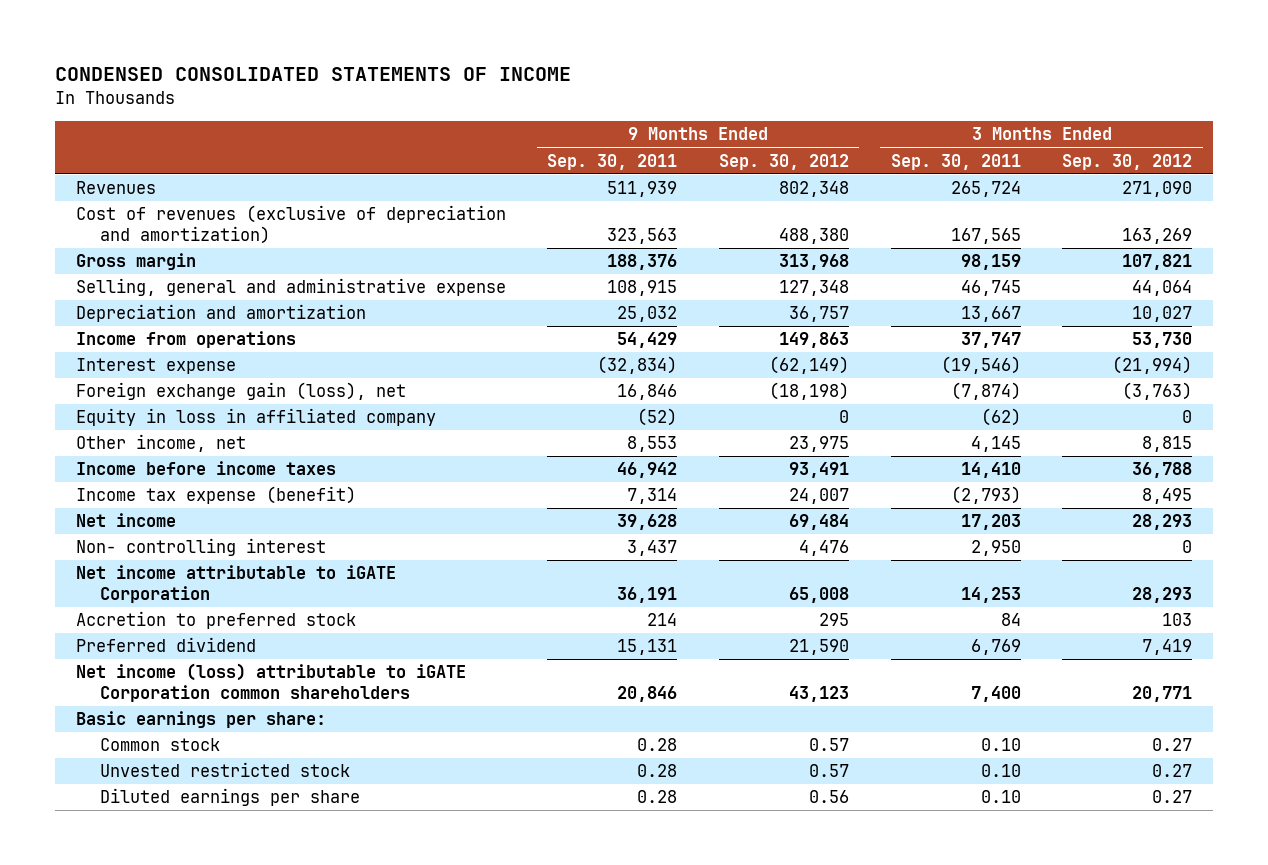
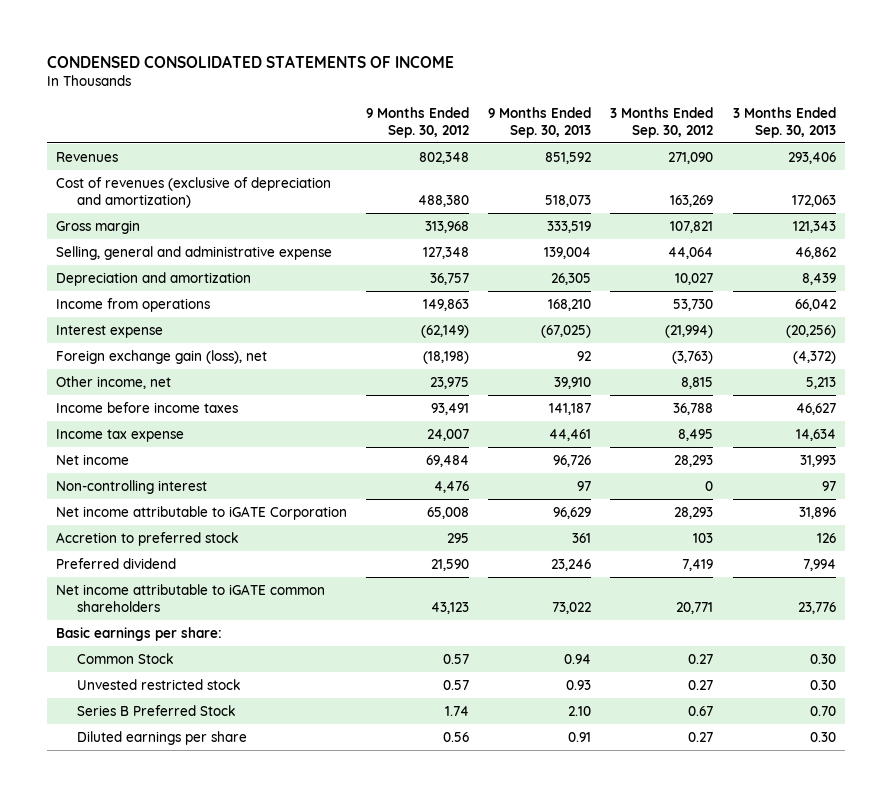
[547,153,678,170] Sep. 30, 2011 -> none
[890,153,1021,170] Sep. 30, 2011 -> none
none -> [488,107,592,138] 9 Months Ended Sep. 30, 2013
none -> [732,107,836,138] 3 Months Ended Sep. 30, 2013
[75,408,436,427] Equity in loss in affiliated company -> none
[75,486,356,505] Income tax expense (benefit) -> [56,429,185,443] Income tax expense
[75,538,326,557] Non- controlling interest -> [56,480,208,495] Non-controlling interest
[75,663,466,703] Net income (loss) attributable to iGATE Corporation common shareholders -> [56,584,326,612] Net income attributable to iGATE common shareholders
[100,738,221,752] Common stock -> [77,653,175,665] Common Stock
none -> [77,705,237,717] Series B Preferred Stock

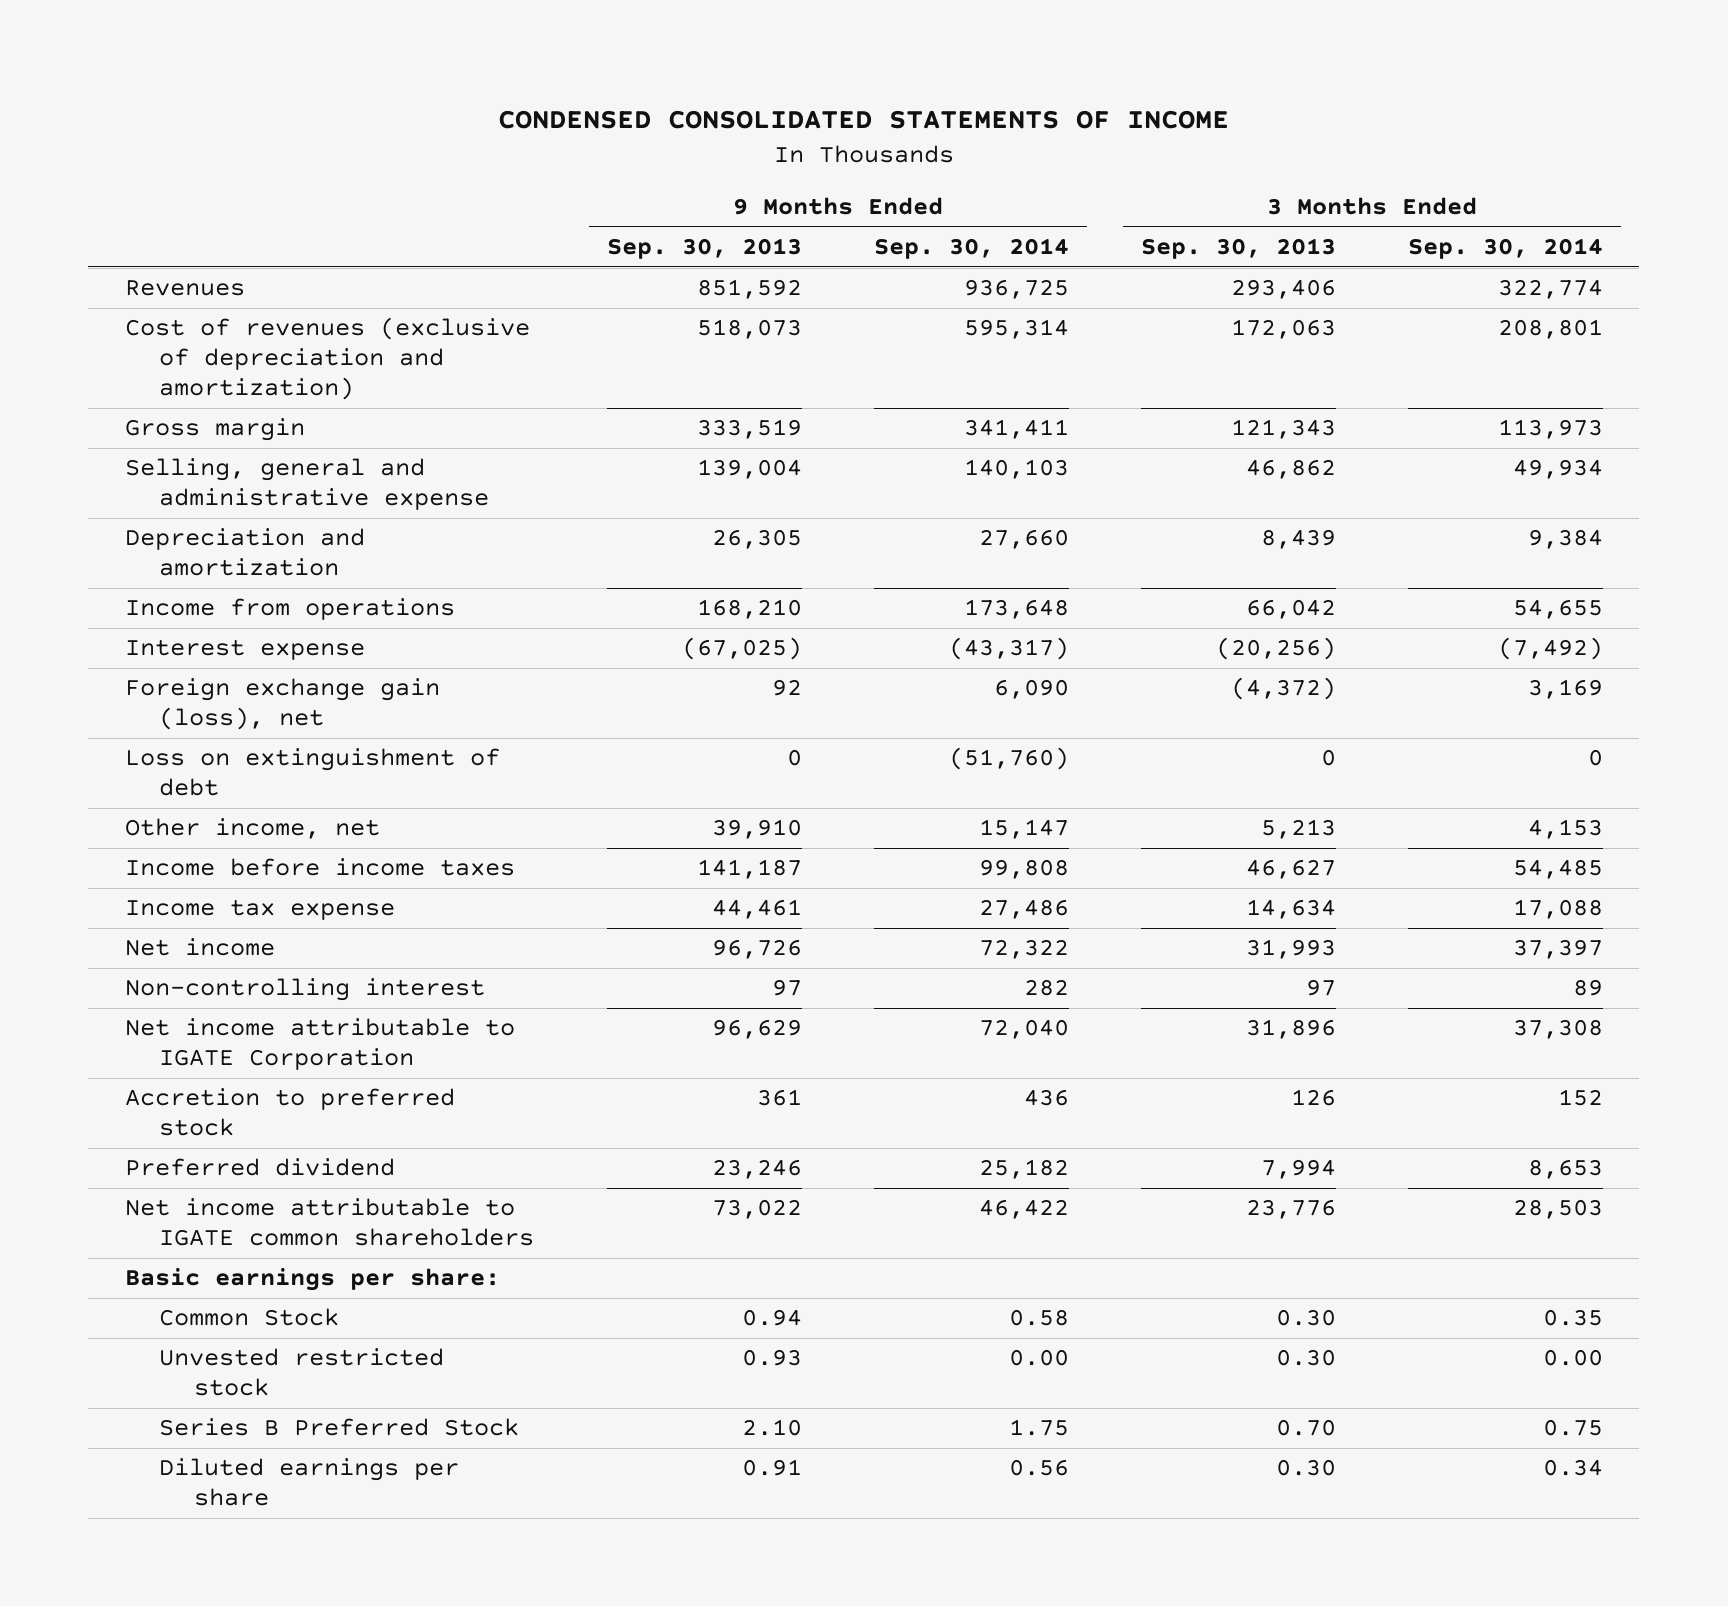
[366,107,470,138] 9 Months Ended Sep. 30, 2012 -> none
[610,107,714,138] 3 Months Ended Sep. 30, 2012 -> none
none -> [873,238,1069,260] Sep. 30, 2014
none -> [1408,238,1604,260] Sep. 30, 2014
none -> [124,748,500,797] Loss on extinguishment of debt
[56,506,348,521] Net income attributable to iGATE Corporation -> [124,1018,515,1071] Net income attributable to IGATE Corporation
[56,584,326,612] Net income attributable to iGATE common shareholders -> [124,1198,535,1247] Net income attributable to IGATE common shareholders

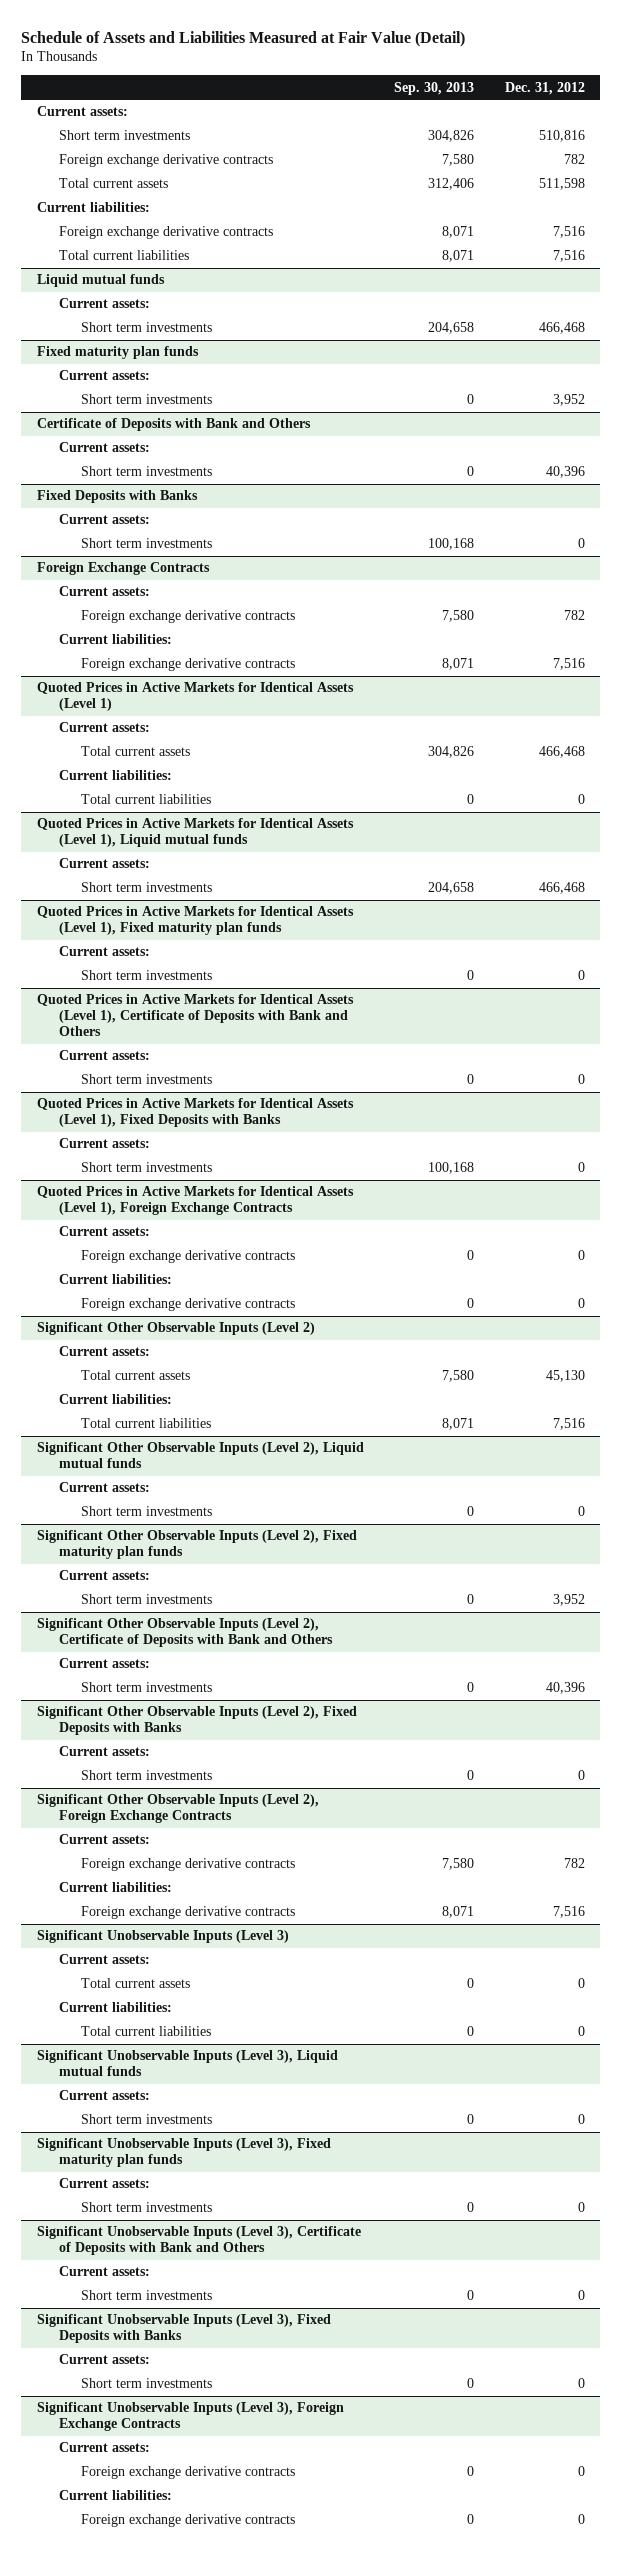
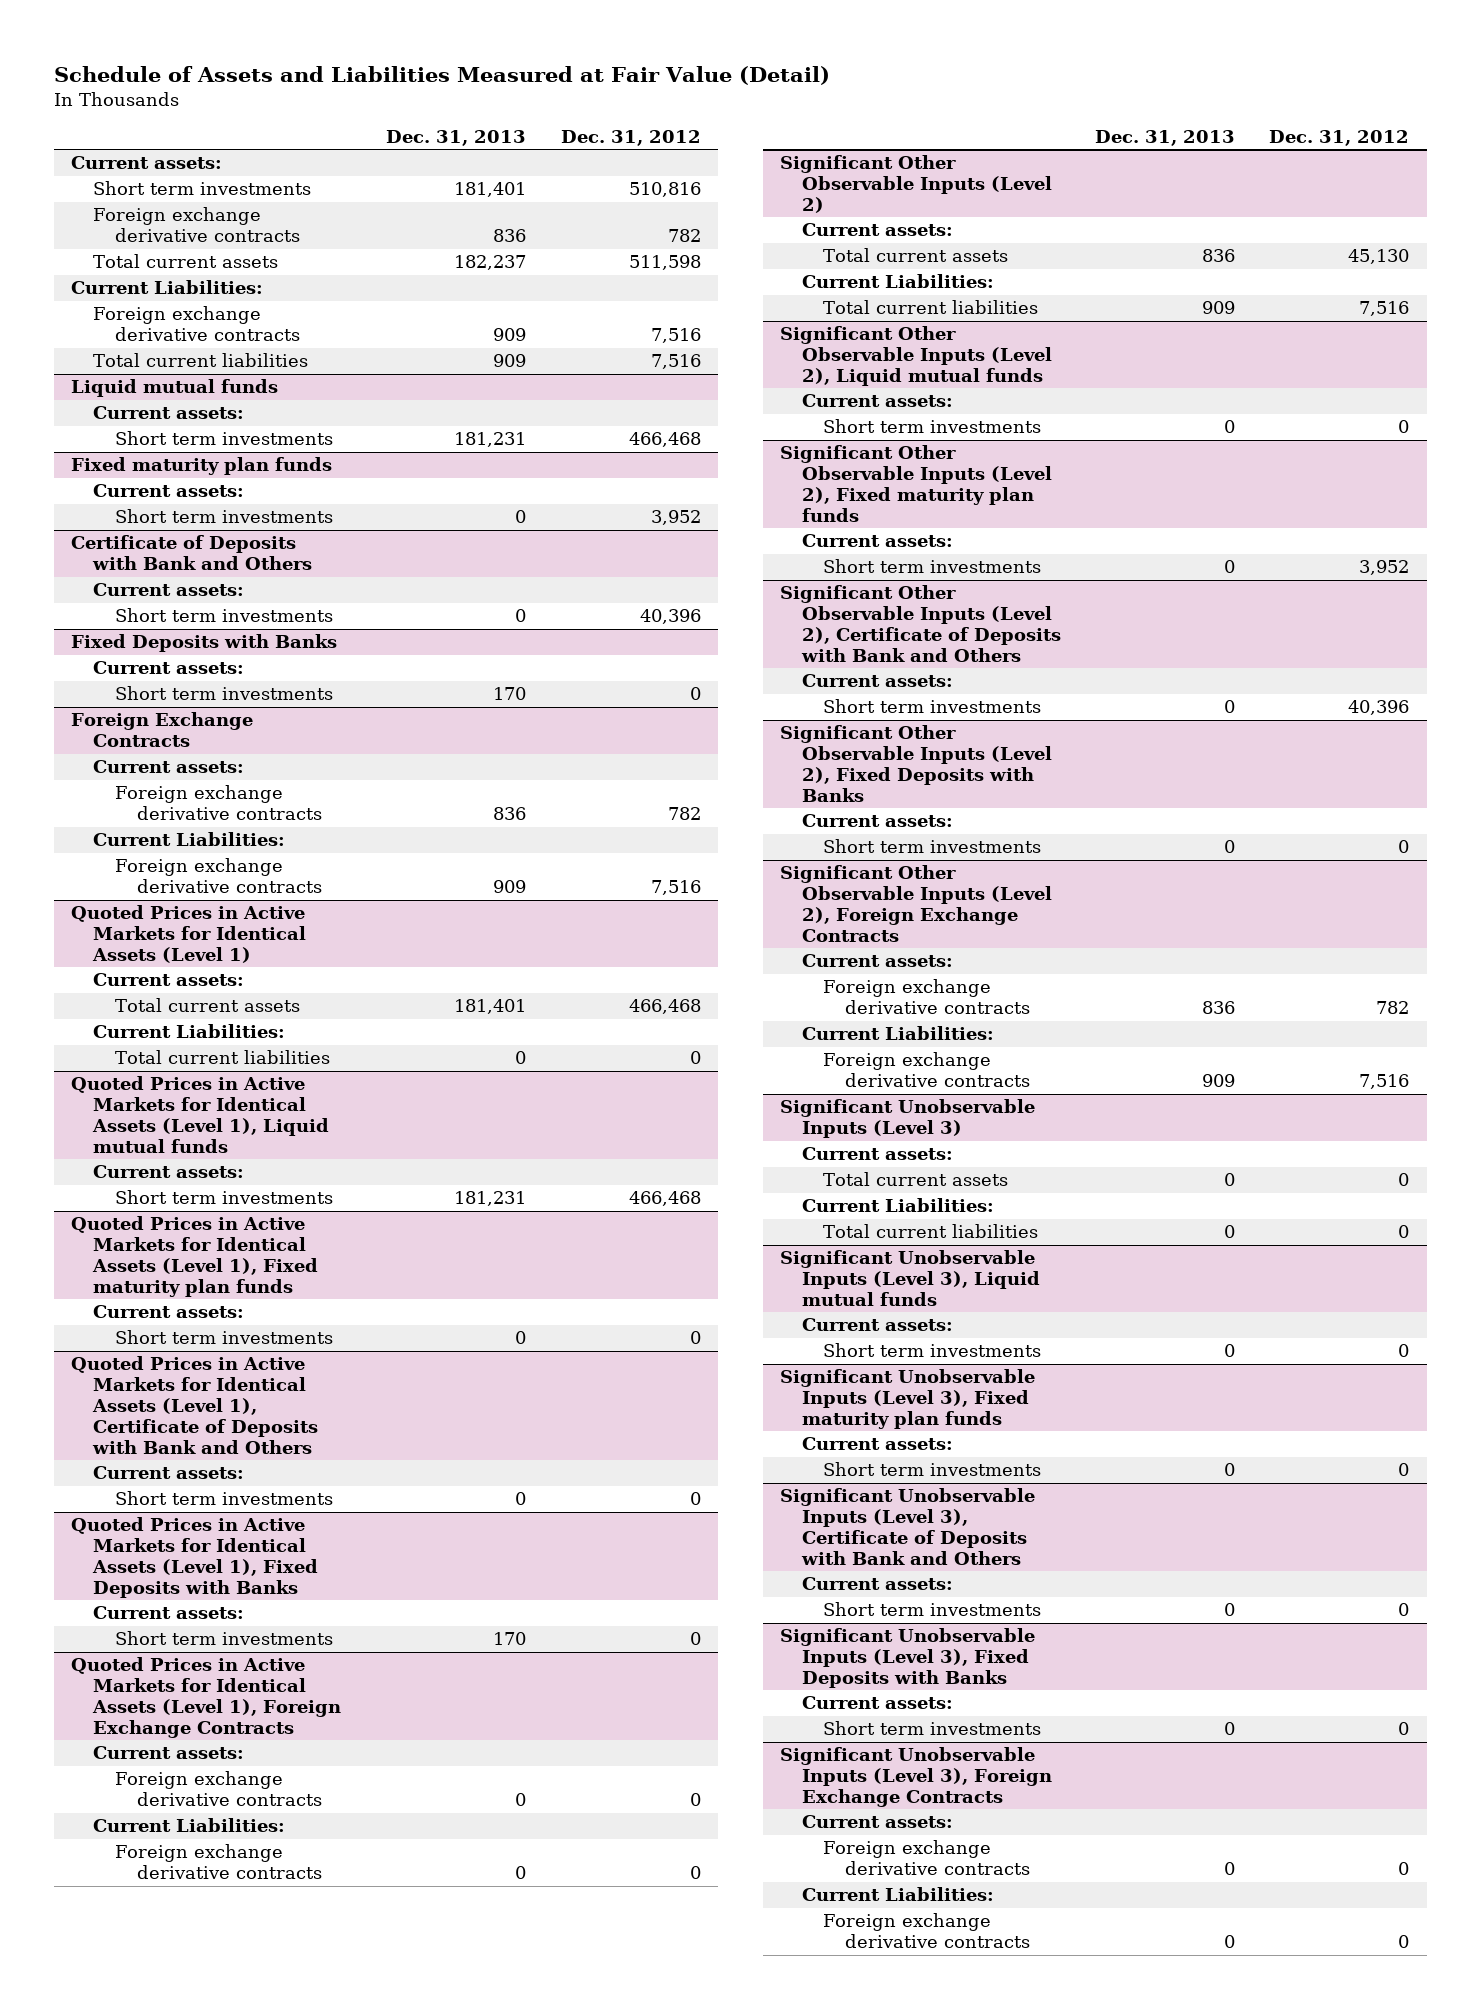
[394,81,475,95] Sep. 30, 2013 -> none
none -> [386,129,527,146] Dec. 31, 2013
[36,202,150,213] Current liabilities: -> [71,280,264,295] Current Liabilities:
[58,634,172,645] Current liabilities: -> [93,832,286,847] Current Liabilities:
[58,770,172,781] Current liabilities: -> [93,1024,286,1039] Current Liabilities:
[58,1274,172,1285] Current liabilities: -> [93,1818,286,1833] Current Liabilities:
[58,1394,172,1405] Current liabilities: -> [801,274,994,289] Current Liabilities:
[58,1882,172,1893] Current liabilities: -> [801,1026,994,1041] Current Liabilities:
[58,2002,172,2013] Current liabilities: -> [801,1198,994,1213] Current Liabilities:
[58,2490,172,2501] Current liabilities: -> [801,1887,994,1902] Current Liabilities:

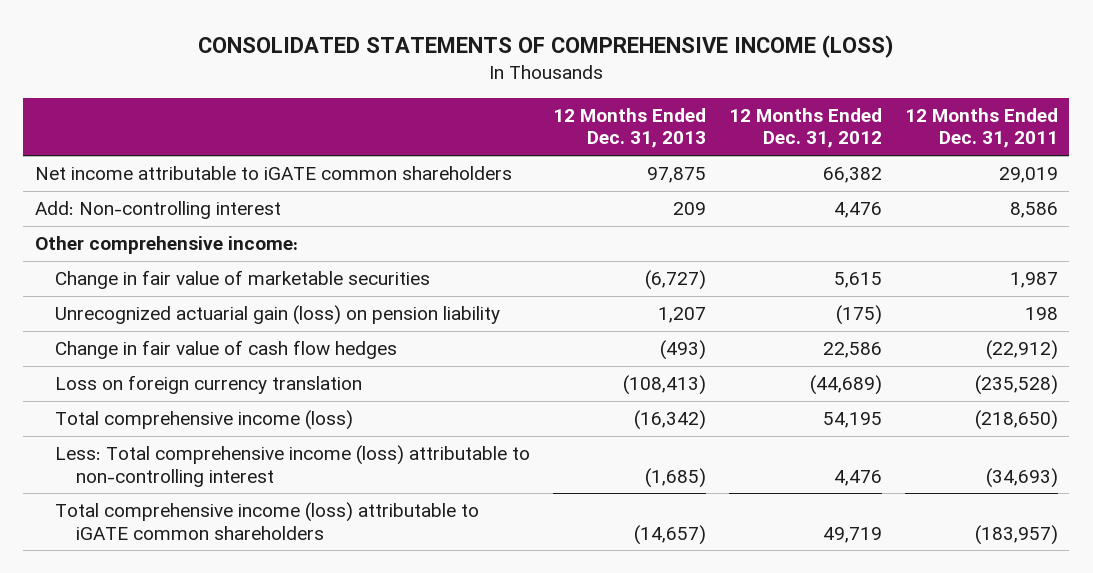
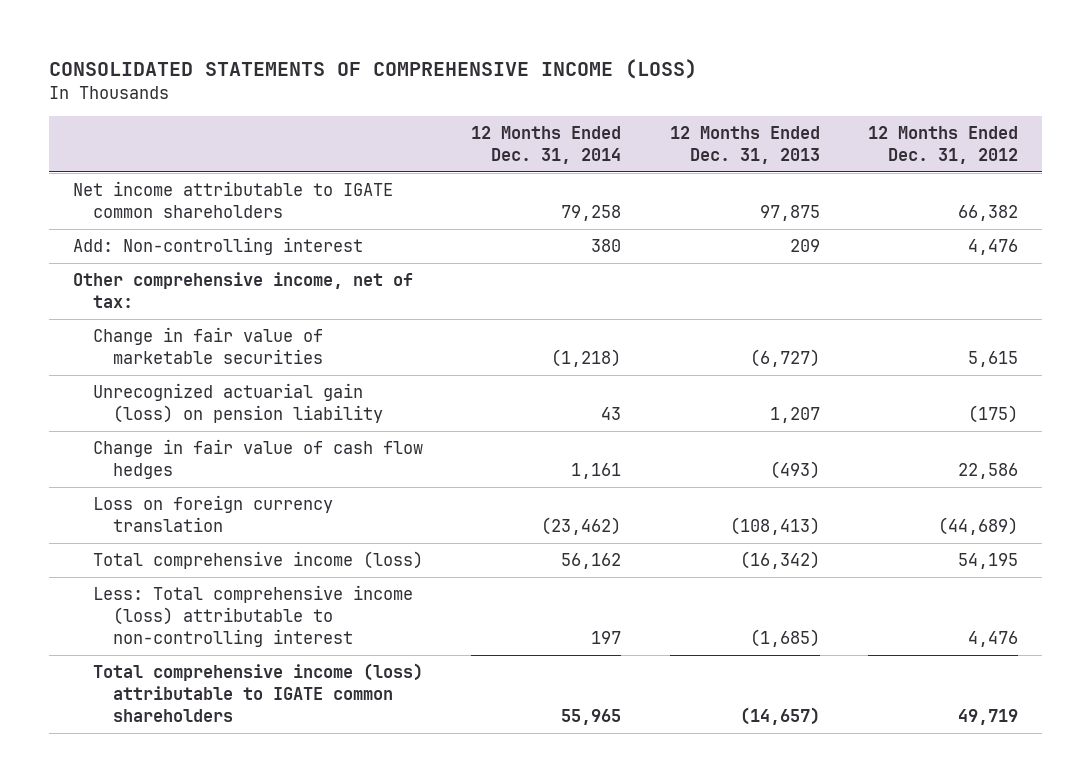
[904,107,1058,149] 12 Months Ended Dec. 31, 2011 -> none
none -> [471,126,622,165] 12 Months Ended Dec. 31, 2014
[34,166,512,181] Net income attributable to iGATE common shareholders -> [72,181,393,219] Net income attributable to IGATE common shareholders
[34,236,298,255] Other comprehensive income: -> [72,272,413,309] Other comprehensive income, net of tax:
[55,502,480,540] Total comprehensive income (loss) attributable to iGATE common shareholders -> [93,663,424,723] Total comprehensive income (loss) attributable to IGATE common shareholders

